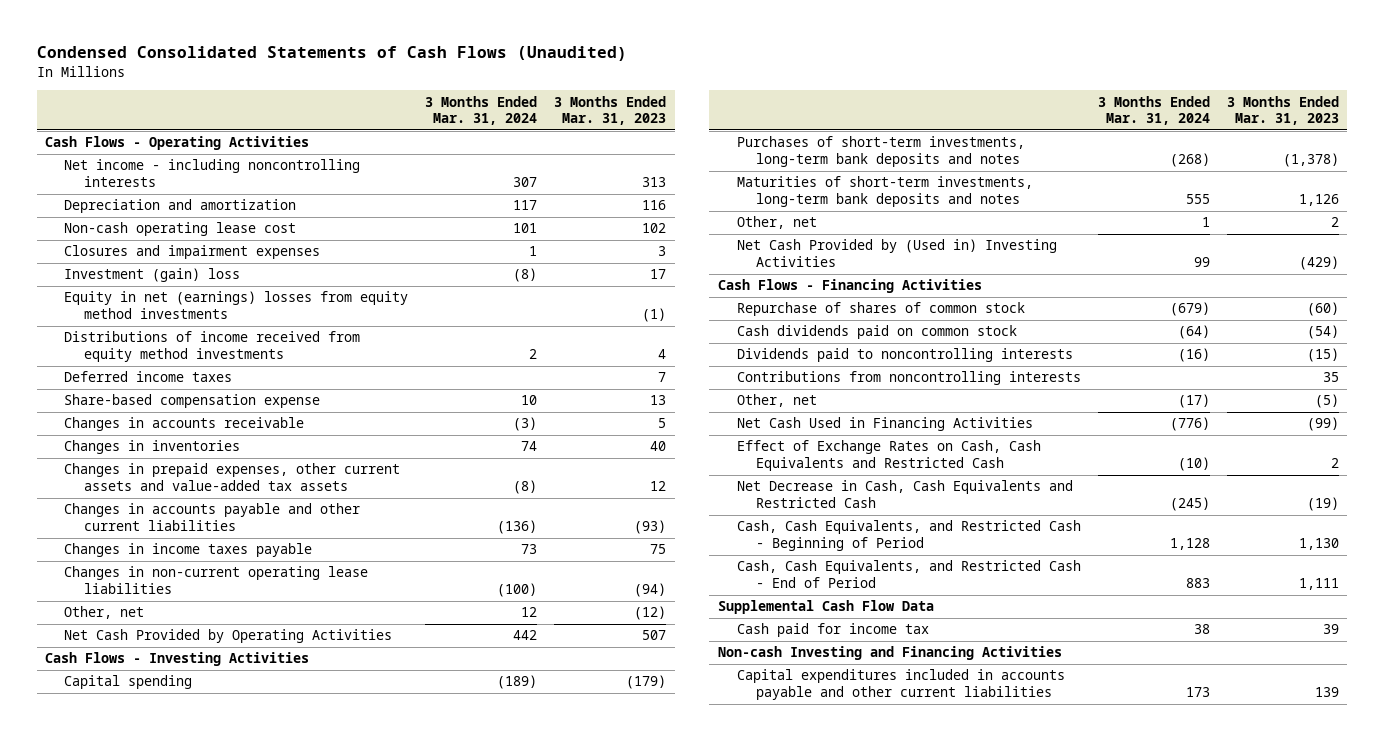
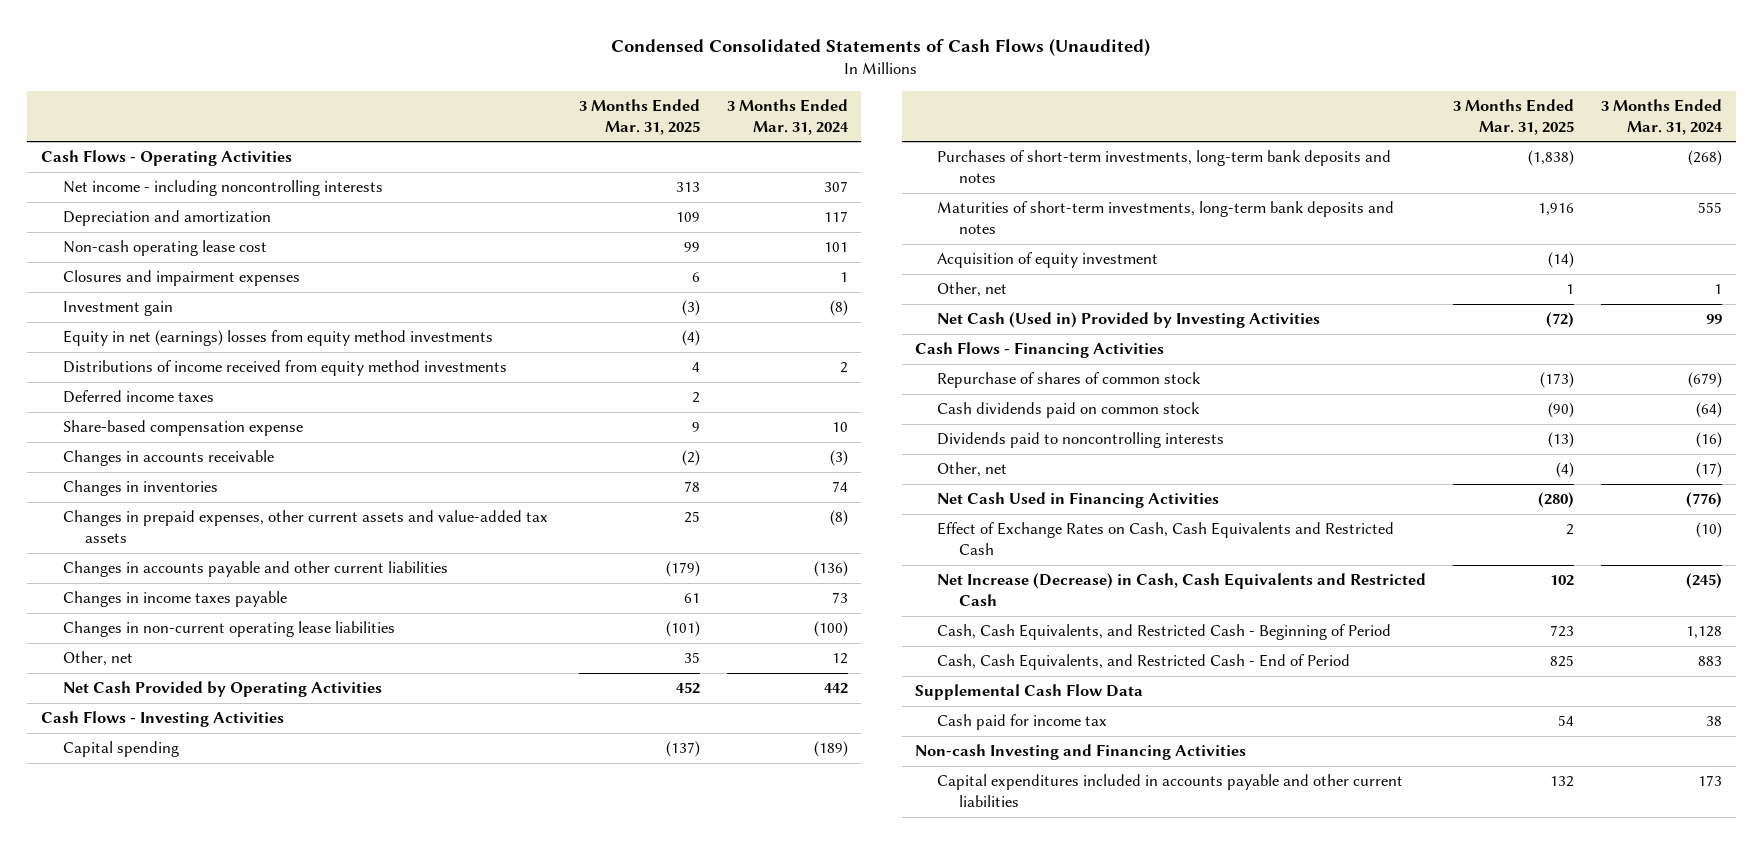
[554,95,667,126] 3 Months Ended Mar. 31, 2023 -> none
none -> [578,98,700,135] 3 Months Ended Mar. 31, 2025
[64,268,241,283] Investment (gain) loss -> [62,301,173,317] Investment gain
none -> [937,252,1159,269] Acquisition of equity investment
[736,239,1057,268] Net Cash Provided by (Used in) Investing Activities -> [937,312,1321,329] Net Cash (Used in) Provided by Investing Activities
[736,371,1081,386] Contributions from noncontrolling interests -> none
[736,480,1073,509] Net Decrease in Cash, Cash Equivalents and Restricted Cash -> [937,573,1427,606] Net Increase (Decrease) in Cash, Cash Equivalents and Restricted Cash

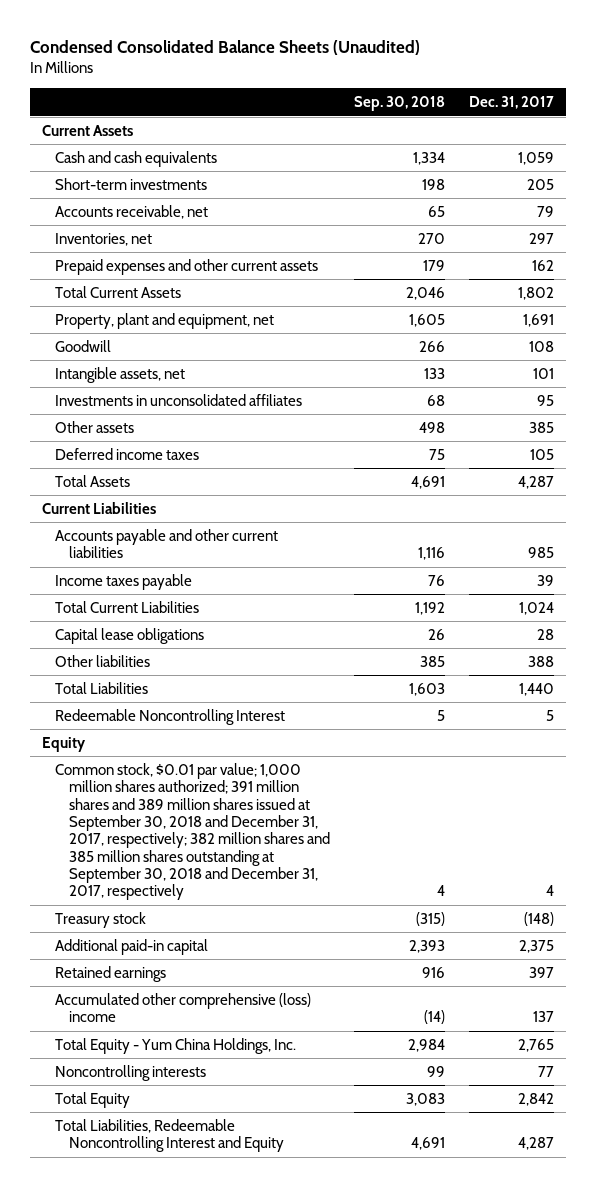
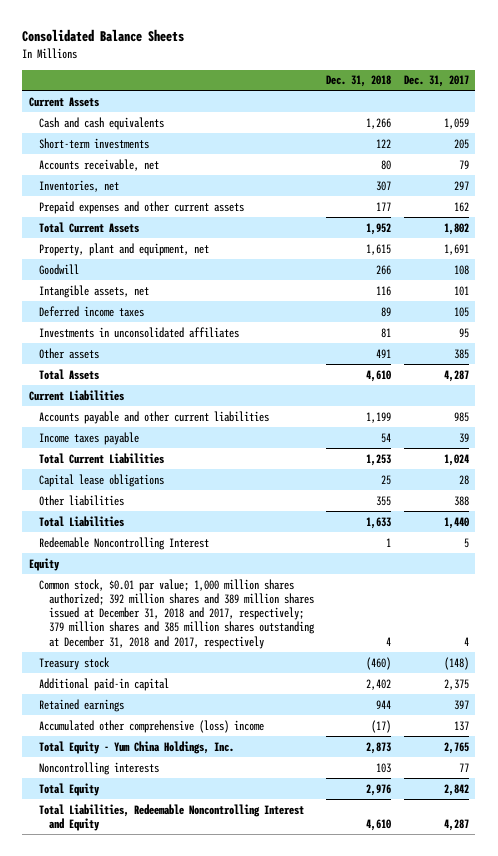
[30,40,421,56] Condensed Consolidated Balance Sheets (Unaudited) -> [22,29,185,43] Consolidated Balance Sheets
[353,96,445,112] Sep. 30, 2018 -> none
none -> [326,75,392,88] Dec. 31, 2018
[55,447,200,460] Deferred income taxes -> [38,305,144,317] Deferred income taxes
[55,762,330,901] Common stock, $0.01 par value; 1,000 million shares authorized; 391 million shares and 389 million shares issued at September 30, 2018 and December 31, 2017, respectively; 382 million shares and 385 million shares outstanding at September 30, 2018 and December 31, 2017, respectively -> [38,578,315,649] Common stock, $0.01 par value; 1,000 million shares authorized; 392 million shares and 389 million shares issued at December 31, 2018 and 2017, respectively; 379 million shares and 385 million shares outstanding at December 31, 2018 and 2017, respectively

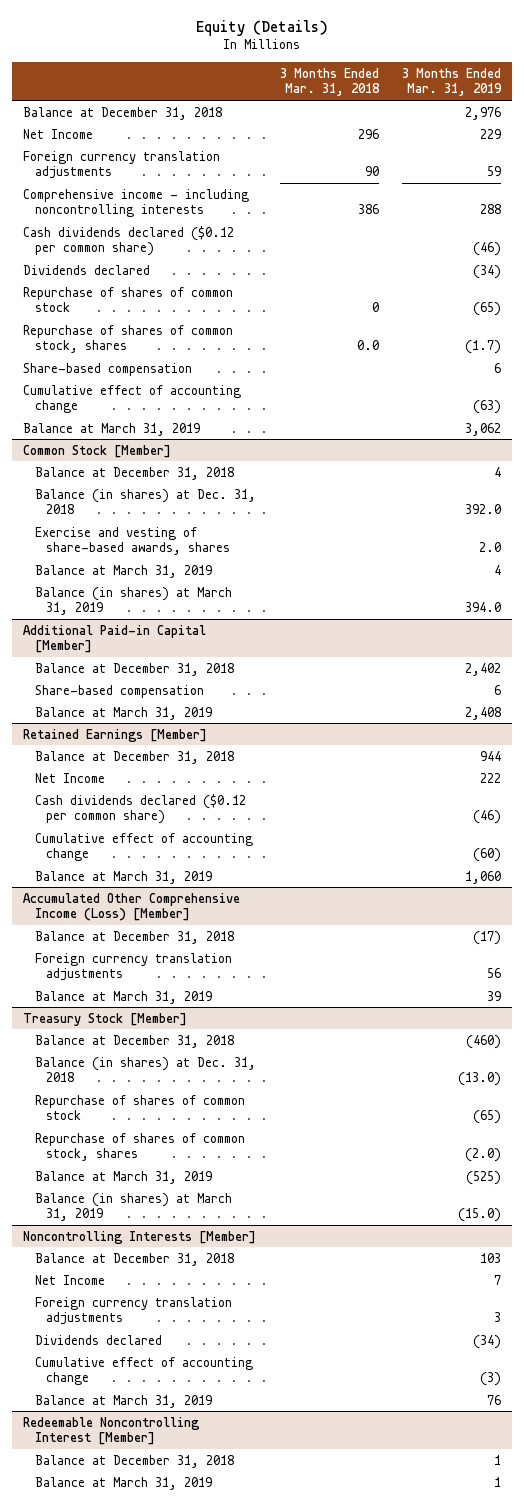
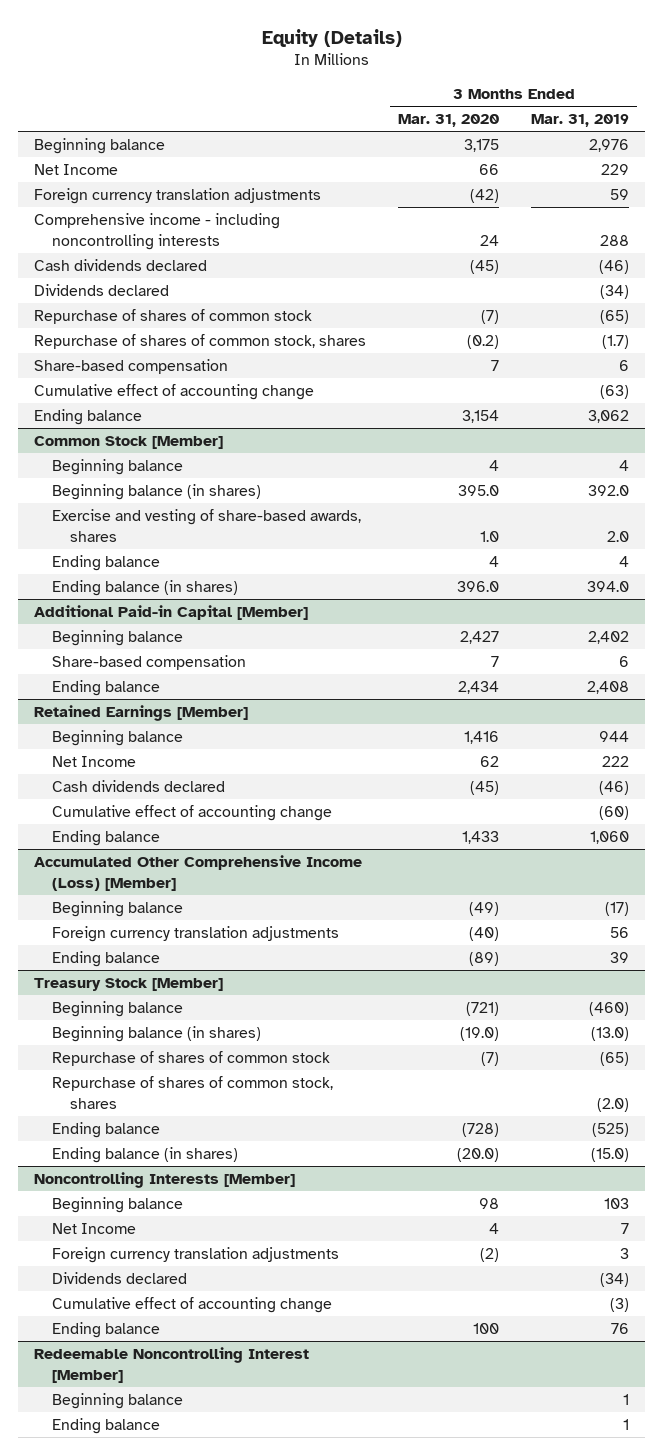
[279,67,380,97] 3 Months Ended Mar. 31, 2018 -> none
none -> [398,114,500,128] Mar. 31, 2020
[23,106,223,120] Balance at December 31, 2018 -> [34,137,166,154] Beginning balance
[23,225,235,257] Cash dividends declared ($0.12 per common share) -> [34,258,208,271] Cash dividends declared
[23,422,201,436] Balance at March 31, 2019 -> [34,408,143,425] Ending balance
[34,466,234,480] Balance at December 31, 2018 -> [52,458,184,475] Beginning balance
[34,488,256,515] Balance (in shares) at Dec. 31, 2018 -> [52,483,262,500] Beginning balance (in shares)
[34,564,212,578] Balance at March 31, 2019 -> [52,554,161,571] Ending balance
[34,586,232,616] Balance (in shares) at March 31, 2019 -> [52,579,239,596] Ending balance (in shares)
[34,662,234,676] Balance at December 31, 2018 -> [52,629,184,646] Beginning balance
[34,706,212,720] Balance at March 31, 2019 -> [52,679,161,696] Ending balance
[34,750,234,764] Balance at December 31, 2018 -> [52,729,184,746] Beginning balance
[34,793,246,825] Cash dividends declared ($0.12 per common share) -> [52,779,226,792] Cash dividends declared
[34,870,212,884] Balance at March 31, 2019 -> [52,829,161,846] Ending balance
[34,930,234,944] Balance at December 31, 2018 -> [52,900,184,917] Beginning balance
[34,990,212,1004] Balance at March 31, 2019 -> [52,950,161,967] Ending balance
[34,1034,234,1048] Balance at December 31, 2018 -> [52,1000,184,1017] Beginning balance
[34,1056,256,1083] Balance (in shares) at Dec. 31, 2018 -> [52,1025,262,1042] Beginning balance (in shares)
[34,1170,212,1184] Balance at March 31, 2019 -> [52,1121,161,1138] Ending balance
[34,1192,232,1222] Balance (in shares) at March 31, 2019 -> [52,1146,239,1163] Ending balance (in shares)
[34,1252,234,1266] Balance at December 31, 2018 -> [52,1196,184,1213] Beginning balance
[34,1394,212,1408] Balance at March 31, 2019 -> [52,1321,161,1338] Ending balance
[34,1454,234,1468] Balance at December 31, 2018 -> [52,1392,184,1409] Beginning balance
[34,1476,212,1490] Balance at March 31, 2019 -> [52,1417,161,1434] Ending balance

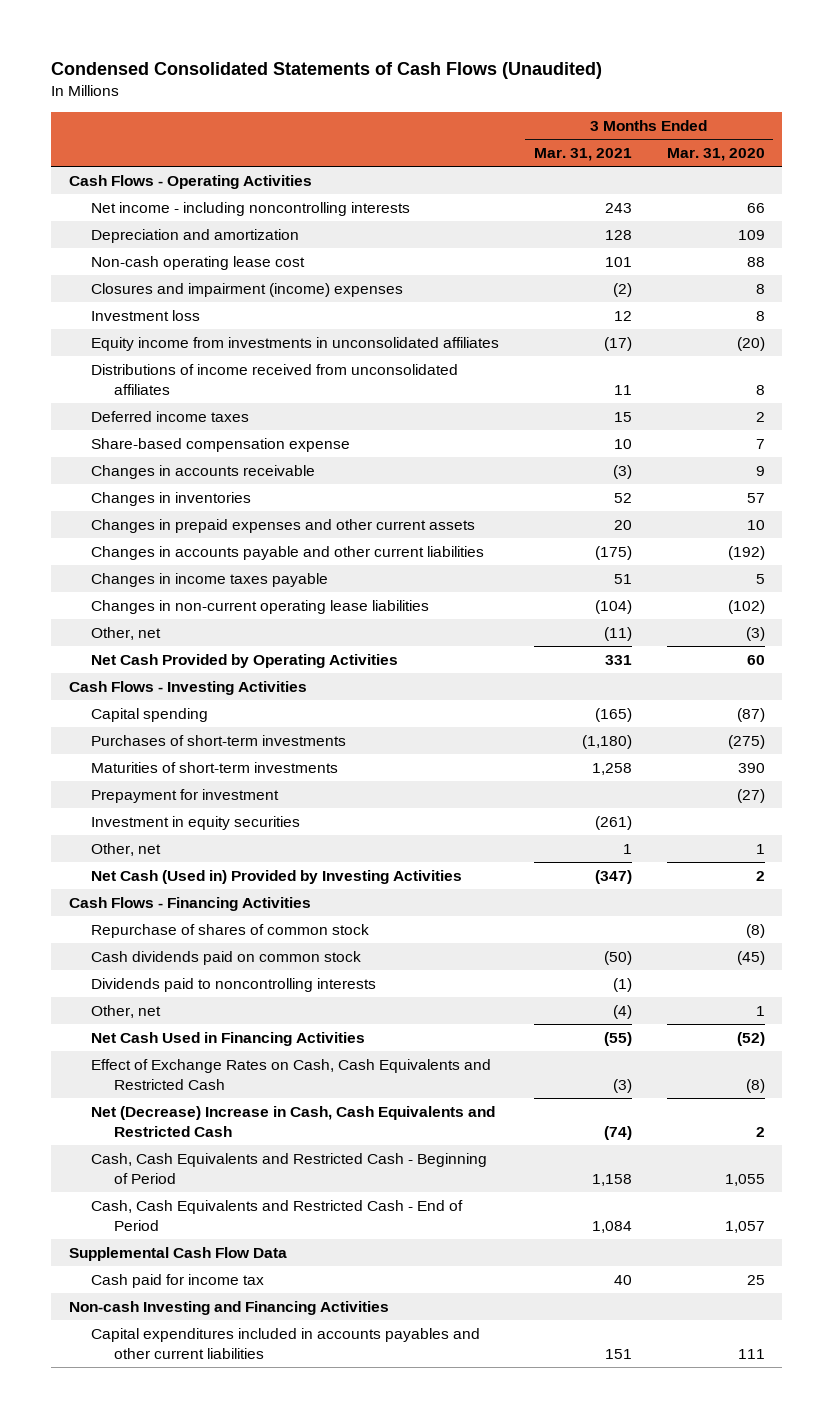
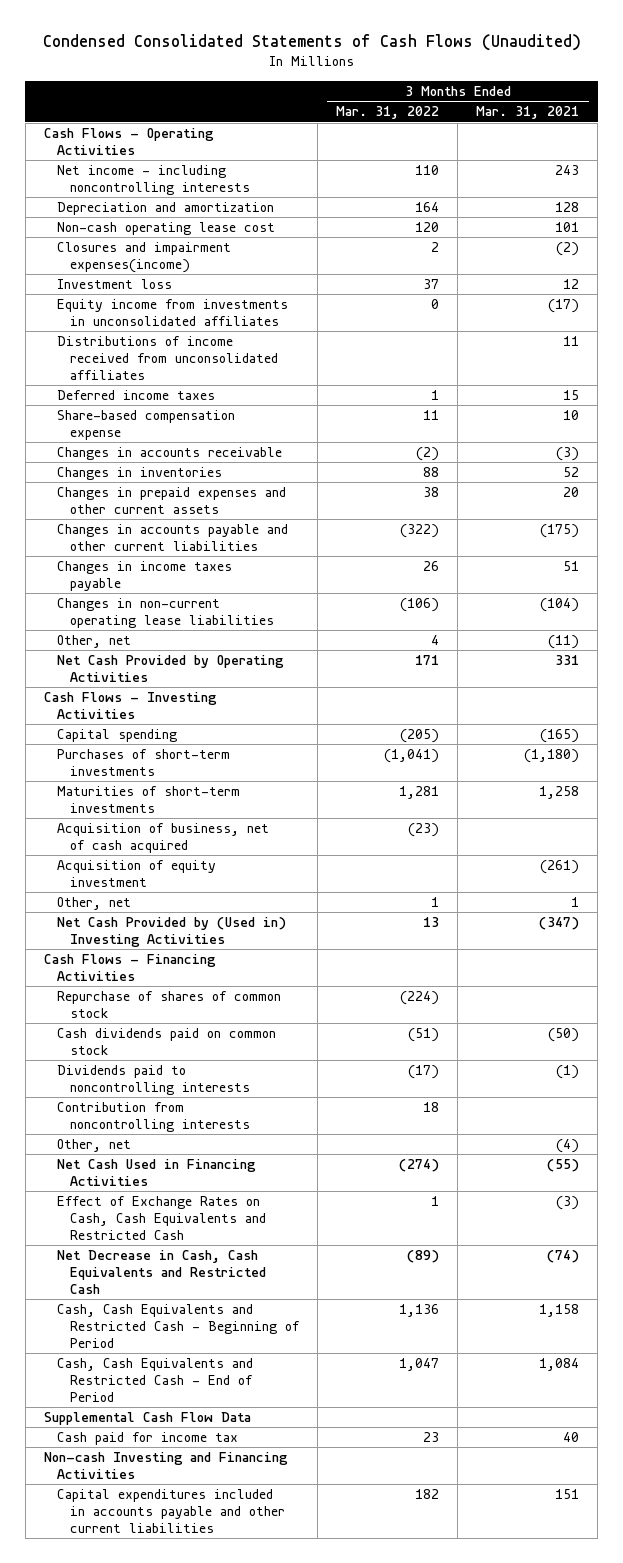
[666,148,765,162] Mar. 31, 2020 -> none
none -> [335,106,439,120] Mar. 31, 2022
[91,282,404,297] Closures and impairment (income) expenses -> [56,242,231,273] Closures and impairment expenses(income)
[91,788,280,803] Prepayment for investment -> none
none -> [56,823,269,853] Acquisition of business, net of cash acquired
[91,815,301,830] Investment in equity securities -> [56,860,216,887] Acquisition of equity investment
[91,869,463,884] Net Cash (Used in) Provided by Investing Activities -> [56,917,286,947] Net Cash Provided by (Used in) Investing Activities
none -> [56,1102,250,1132] Contribution from noncontrolling interests
[91,1105,496,1137] Net (Decrease) Increase in Cash, Cash Equivalents and Restricted Cash -> [56,1250,266,1294] Net Decrease in Cash, Cash Equivalents and Restricted Cash
[91,1327,481,1359] Capital expenditures included in accounts payables and other current liabilities -> [56,1489,285,1533] Capital expenditures included in accounts payable and other current liabilities

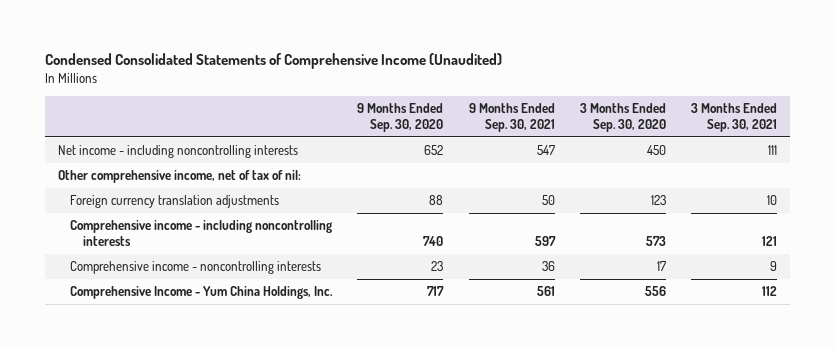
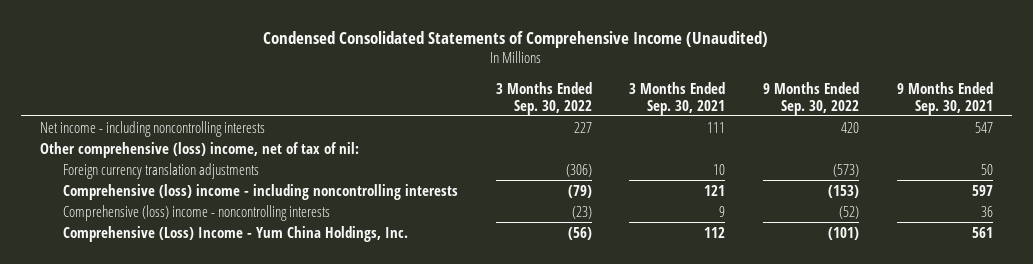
[357,103,444,132] 9 Months Ended Sep. 30, 2020 -> none
[579,103,666,132] 3 Months Ended Sep. 30, 2020 -> none
none -> [495,81,592,115] 3 Months Ended Sep. 30, 2022
none -> [763,81,860,115] 9 Months Ended Sep. 30, 2022
[57,170,301,184] Other comprehensive income, net of tax of nil: -> [39,141,359,158] Other comprehensive (loss) income, net of tax of nil:
[70,220,333,247] Comprehensive income - including noncontrolling interests -> [62,183,458,200] Comprehensive (loss) income - including noncontrolling interests
[70,261,322,275] Comprehensive income - noncontrolling interests -> [62,204,330,221] Comprehensive (loss) income - noncontrolling interests
[70,286,334,300] Comprehensive Income - Yum China Holdings, Inc. -> [62,225,408,242] Comprehensive (Loss) Income - Yum China Holdings, Inc.

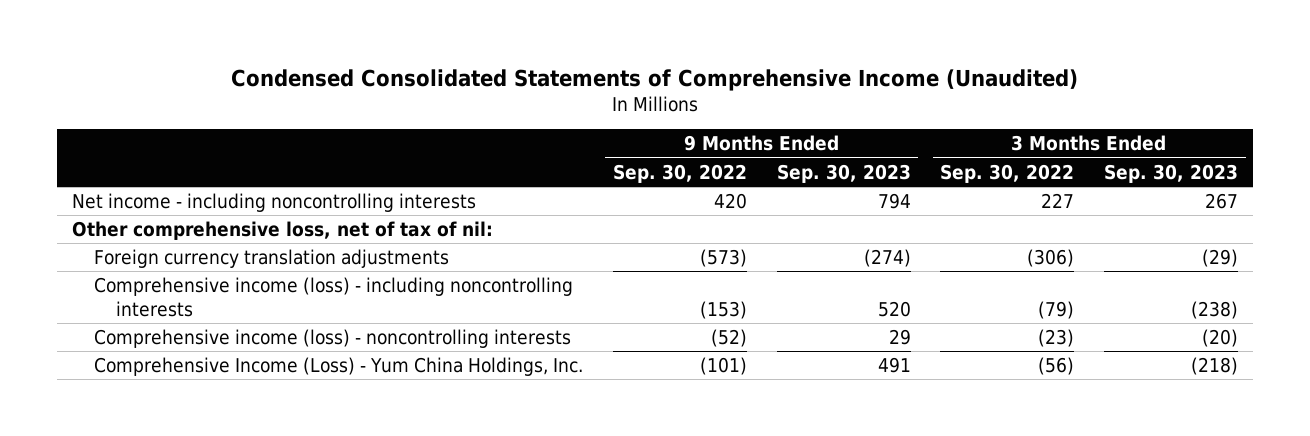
[629,81,726,115] 3 Months Ended Sep. 30, 2021 -> none
[897,81,994,115] 9 Months Ended Sep. 30, 2021 -> none
none -> [776,163,911,183] Sep. 30, 2023
none -> [1104,163,1239,183] Sep. 30, 2023
[39,141,359,158] Other comprehensive (loss) income, net of tax of nil: -> [71,221,493,241] Other comprehensive loss, net of tax of nil:
[62,183,458,200] Comprehensive (loss) income - including noncontrolling interests -> [93,277,573,317] Comprehensive income (loss) - including noncontrolling interests
[62,204,330,221] Comprehensive (loss) income - noncontrolling interests -> [93,329,571,349] Comprehensive income (loss) - noncontrolling interests
[62,225,408,242] Comprehensive (Loss) Income - Yum China Holdings, Inc. -> [93,357,583,377] Comprehensive Income (Loss) - Yum China Holdings, Inc.

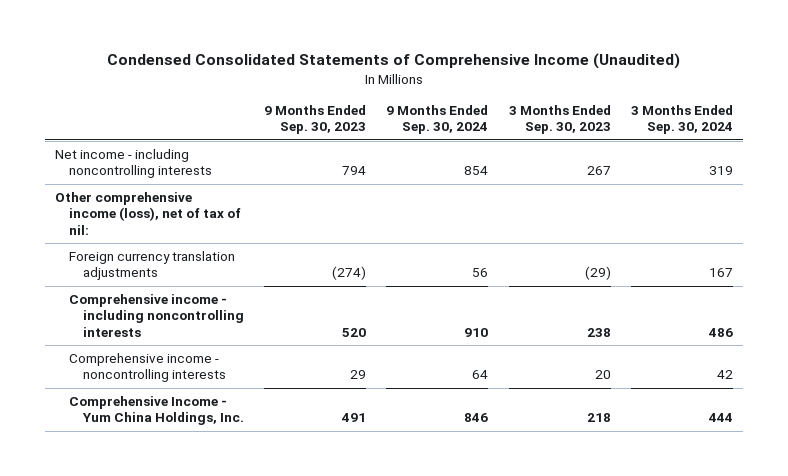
[612,163,747,183] Sep. 30, 2022 -> none
[940,163,1075,183] Sep. 30, 2022 -> none
none -> [386,104,489,135] 9 Months Ended Sep. 30, 2024
none -> [631,104,734,135] 3 Months Ended Sep. 30, 2024
[71,221,493,241] Other comprehensive loss, net of tax of nil: -> [54,191,241,236] Other comprehensive income (loss), net of tax of nil:
[93,277,573,317] Comprehensive income (loss) - including noncontrolling interests -> [68,293,244,338] Comprehensive income - including noncontrolling interests
[1191,300,1239,319] (238) -> [586,328,611,338] 238
[93,329,571,349] Comprehensive income (loss) - noncontrolling interests -> [68,352,226,383] Comprehensive income - noncontrolling interests
[1202,329,1239,348] (20) -> [594,370,611,380] 20
[93,357,583,377] Comprehensive Income (Loss) - Yum China Holdings, Inc. -> [68,395,244,426] Comprehensive Income - Yum China Holdings, Inc.
[1191,357,1239,376] (218) -> [586,413,611,423] 218

